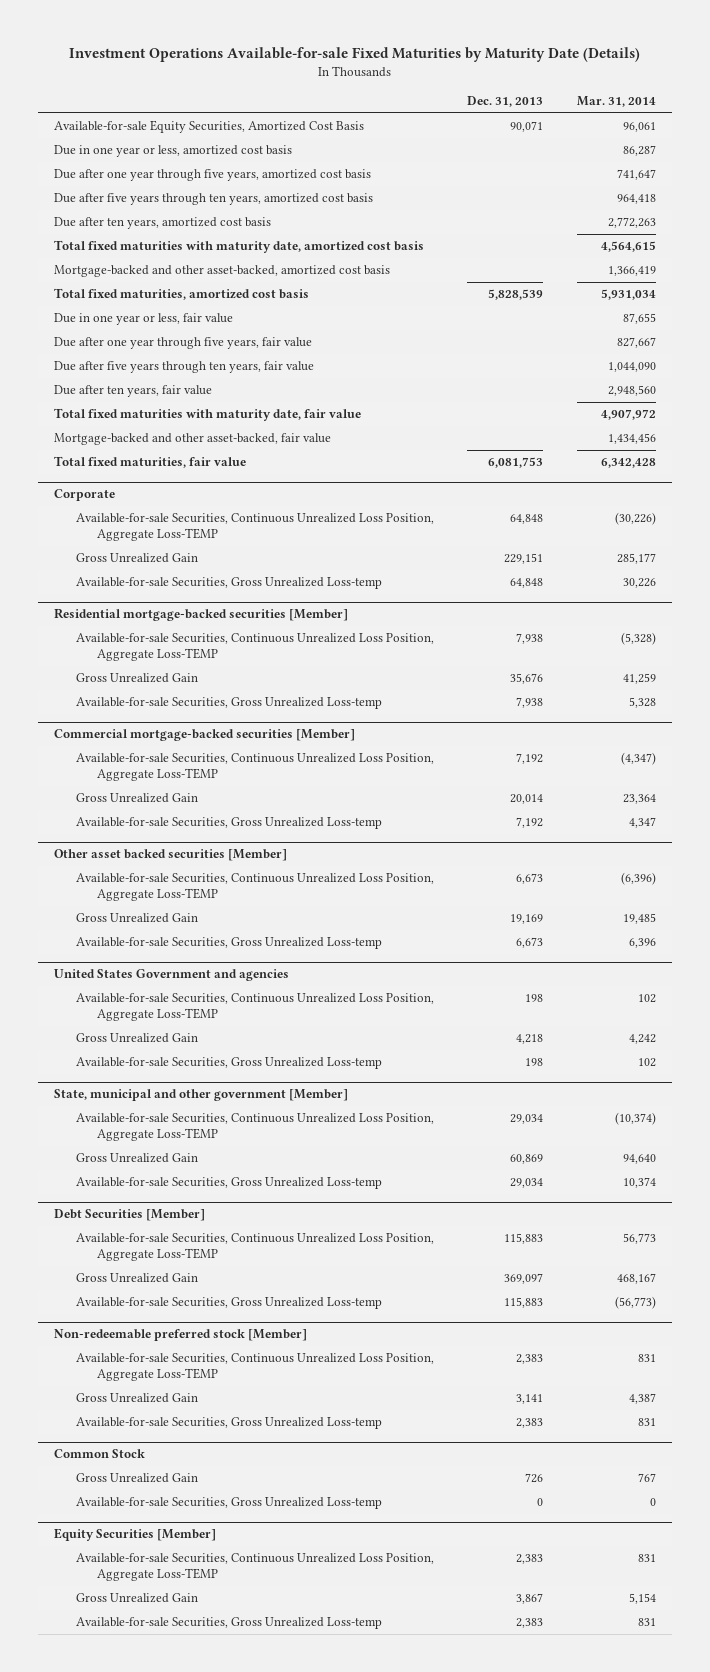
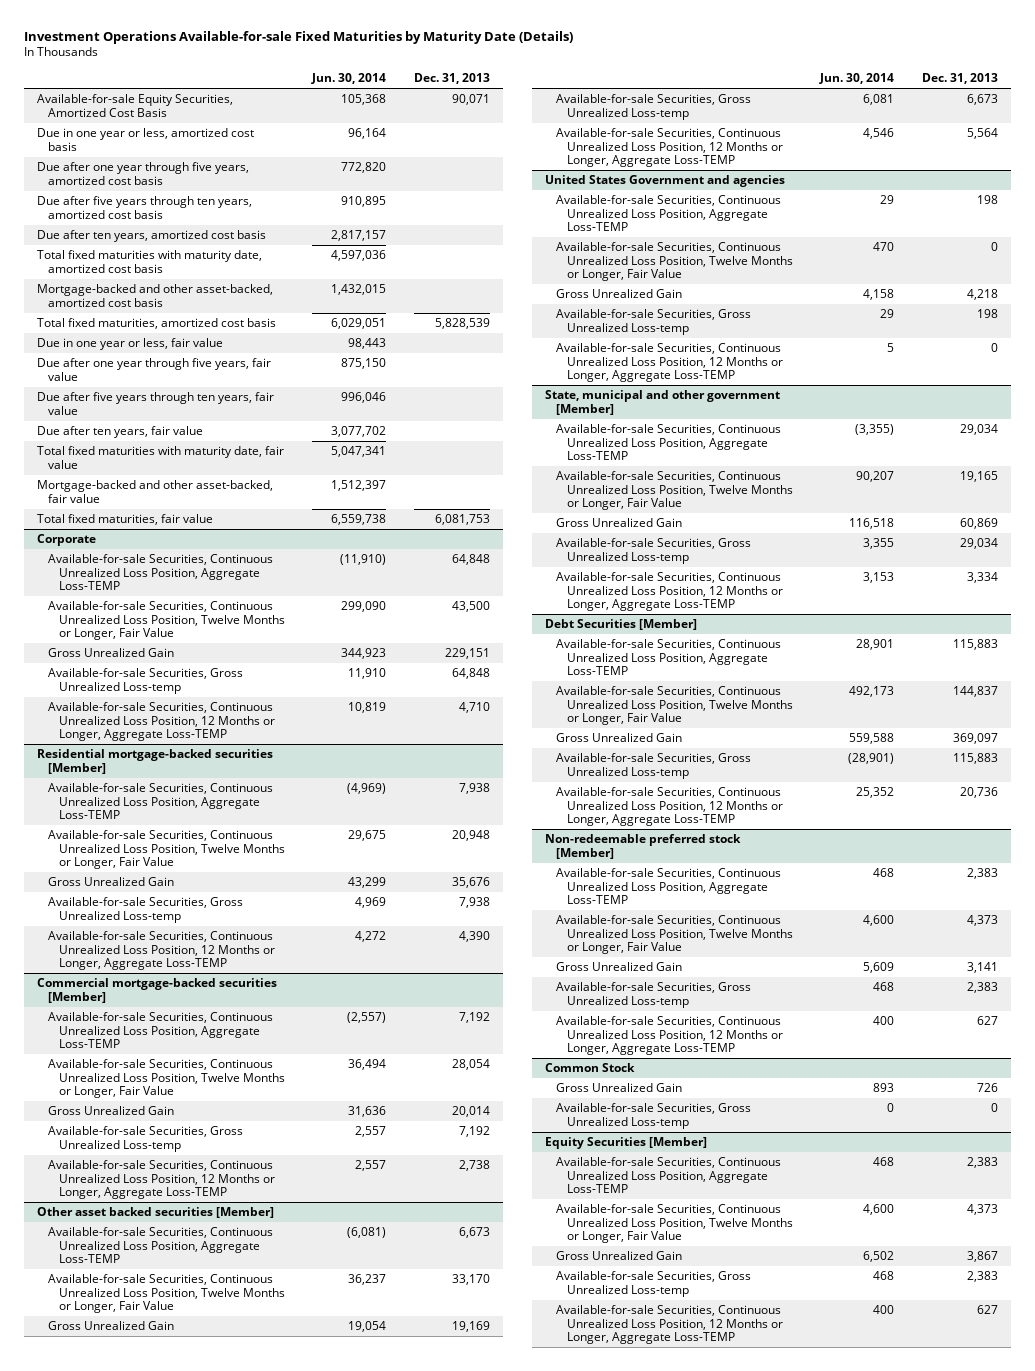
[576,96,656,108] Mar. 31, 2014 -> none
none -> [311,72,387,84] Jun. 30, 2014
none -> [48,601,285,641] Available-for-sale Securities, Continuous Unrealized Loss Position, Twelve Months or Longer, Fair Value
none -> [48,702,275,742] Available-for-sale Securities, Continuous Unrealized Loss Position, 12 Months or Longer, Aggregate Loss-TEMP
none -> [48,830,285,870] Available-for-sale Securities, Continuous Unrealized Loss Position, Twelve Months or Longer, Fair Value
none -> [48,931,275,971] Available-for-sale Securities, Continuous Unrealized Loss Position, 12 Months or Longer, Aggregate Loss-TEMP
none -> [48,1059,285,1099] Available-for-sale Securities, Continuous Unrealized Loss Position, Twelve Months or Longer, Fair Value
none -> [48,1160,275,1200] Available-for-sale Securities, Continuous Unrealized Loss Position, 12 Months or Longer, Aggregate Loss-TEMP
none -> [48,1274,285,1314] Available-for-sale Securities, Continuous Unrealized Loss Position, Twelve Months or Longer, Fair Value
none -> [556,128,783,168] Available-for-sale Securities, Continuous Unrealized Loss Position, 12 Months or Longer, Aggregate Loss-TEMP
none -> [556,242,793,282] Available-for-sale Securities, Continuous Unrealized Loss Position, Twelve Months or Longer, Fair Value
none -> [556,343,783,383] Available-for-sale Securities, Continuous Unrealized Loss Position, 12 Months or Longer, Aggregate Loss-TEMP
none -> [556,471,793,511] Available-for-sale Securities, Continuous Unrealized Loss Position, Twelve Months or Longer, Fair Value
none -> [556,572,783,612] Available-for-sale Securities, Continuous Unrealized Loss Position, 12 Months or Longer, Aggregate Loss-TEMP
none -> [556,686,793,726] Available-for-sale Securities, Continuous Unrealized Loss Position, Twelve Months or Longer, Fair Value
none -> [556,787,783,827] Available-for-sale Securities, Continuous Unrealized Loss Position, 12 Months or Longer, Aggregate Loss-TEMP
none -> [556,915,793,955] Available-for-sale Securities, Continuous Unrealized Loss Position, Twelve Months or Longer, Fair Value
none -> [556,1016,783,1056] Available-for-sale Securities, Continuous Unrealized Loss Position, 12 Months or Longer, Aggregate Loss-TEMP
none -> [556,1204,793,1244] Available-for-sale Securities, Continuous Unrealized Loss Position, Twelve Months or Longer, Fair Value
none -> [556,1305,783,1345] Available-for-sale Securities, Continuous Unrealized Loss Position, 12 Months or Longer, Aggregate Loss-TEMP

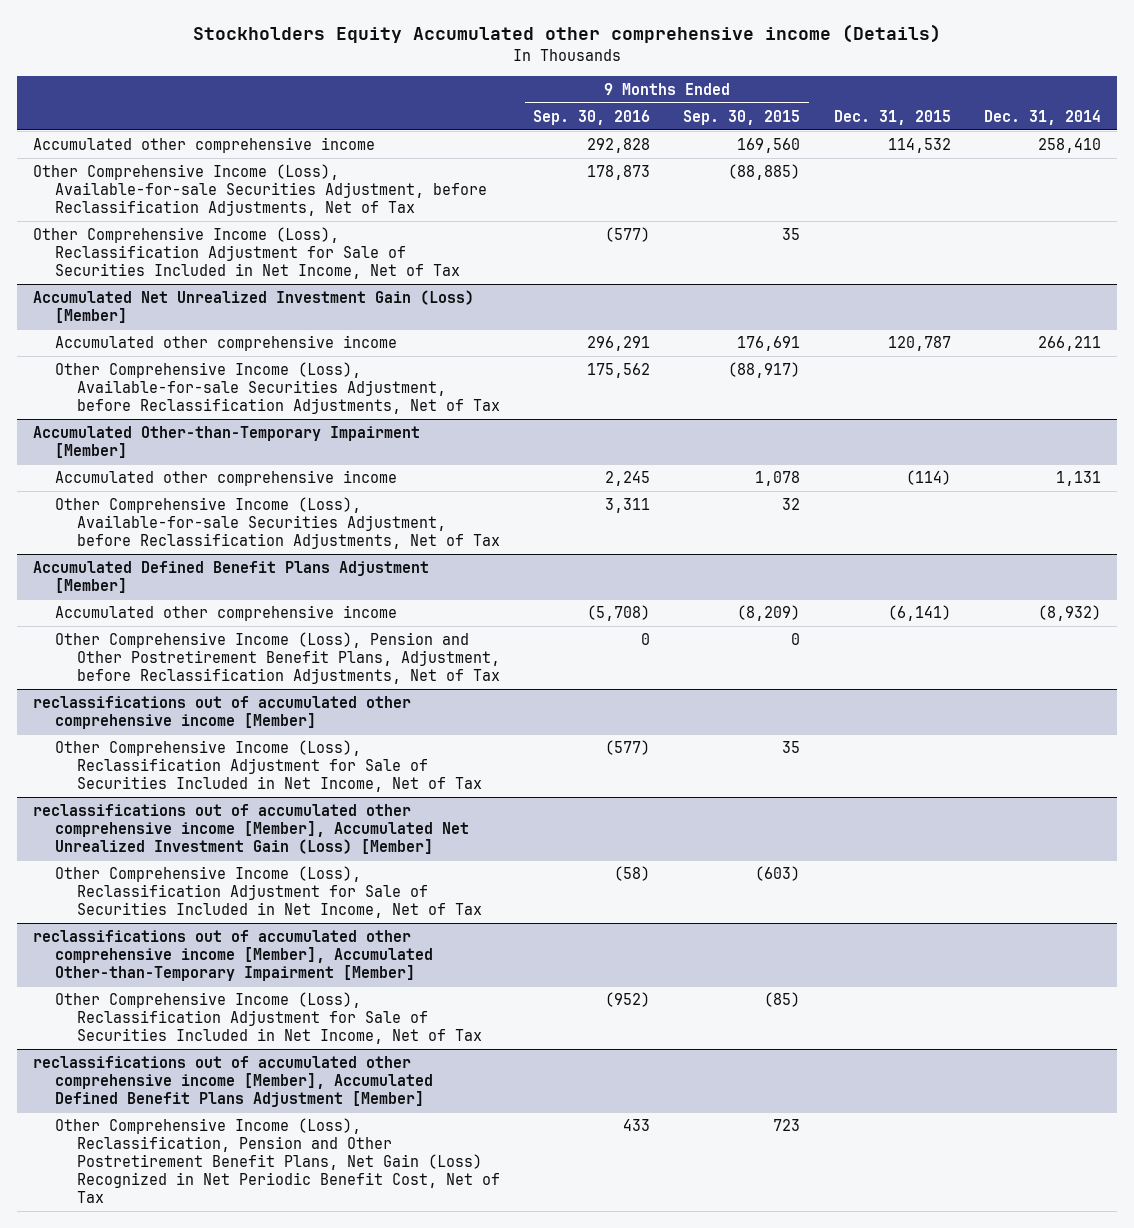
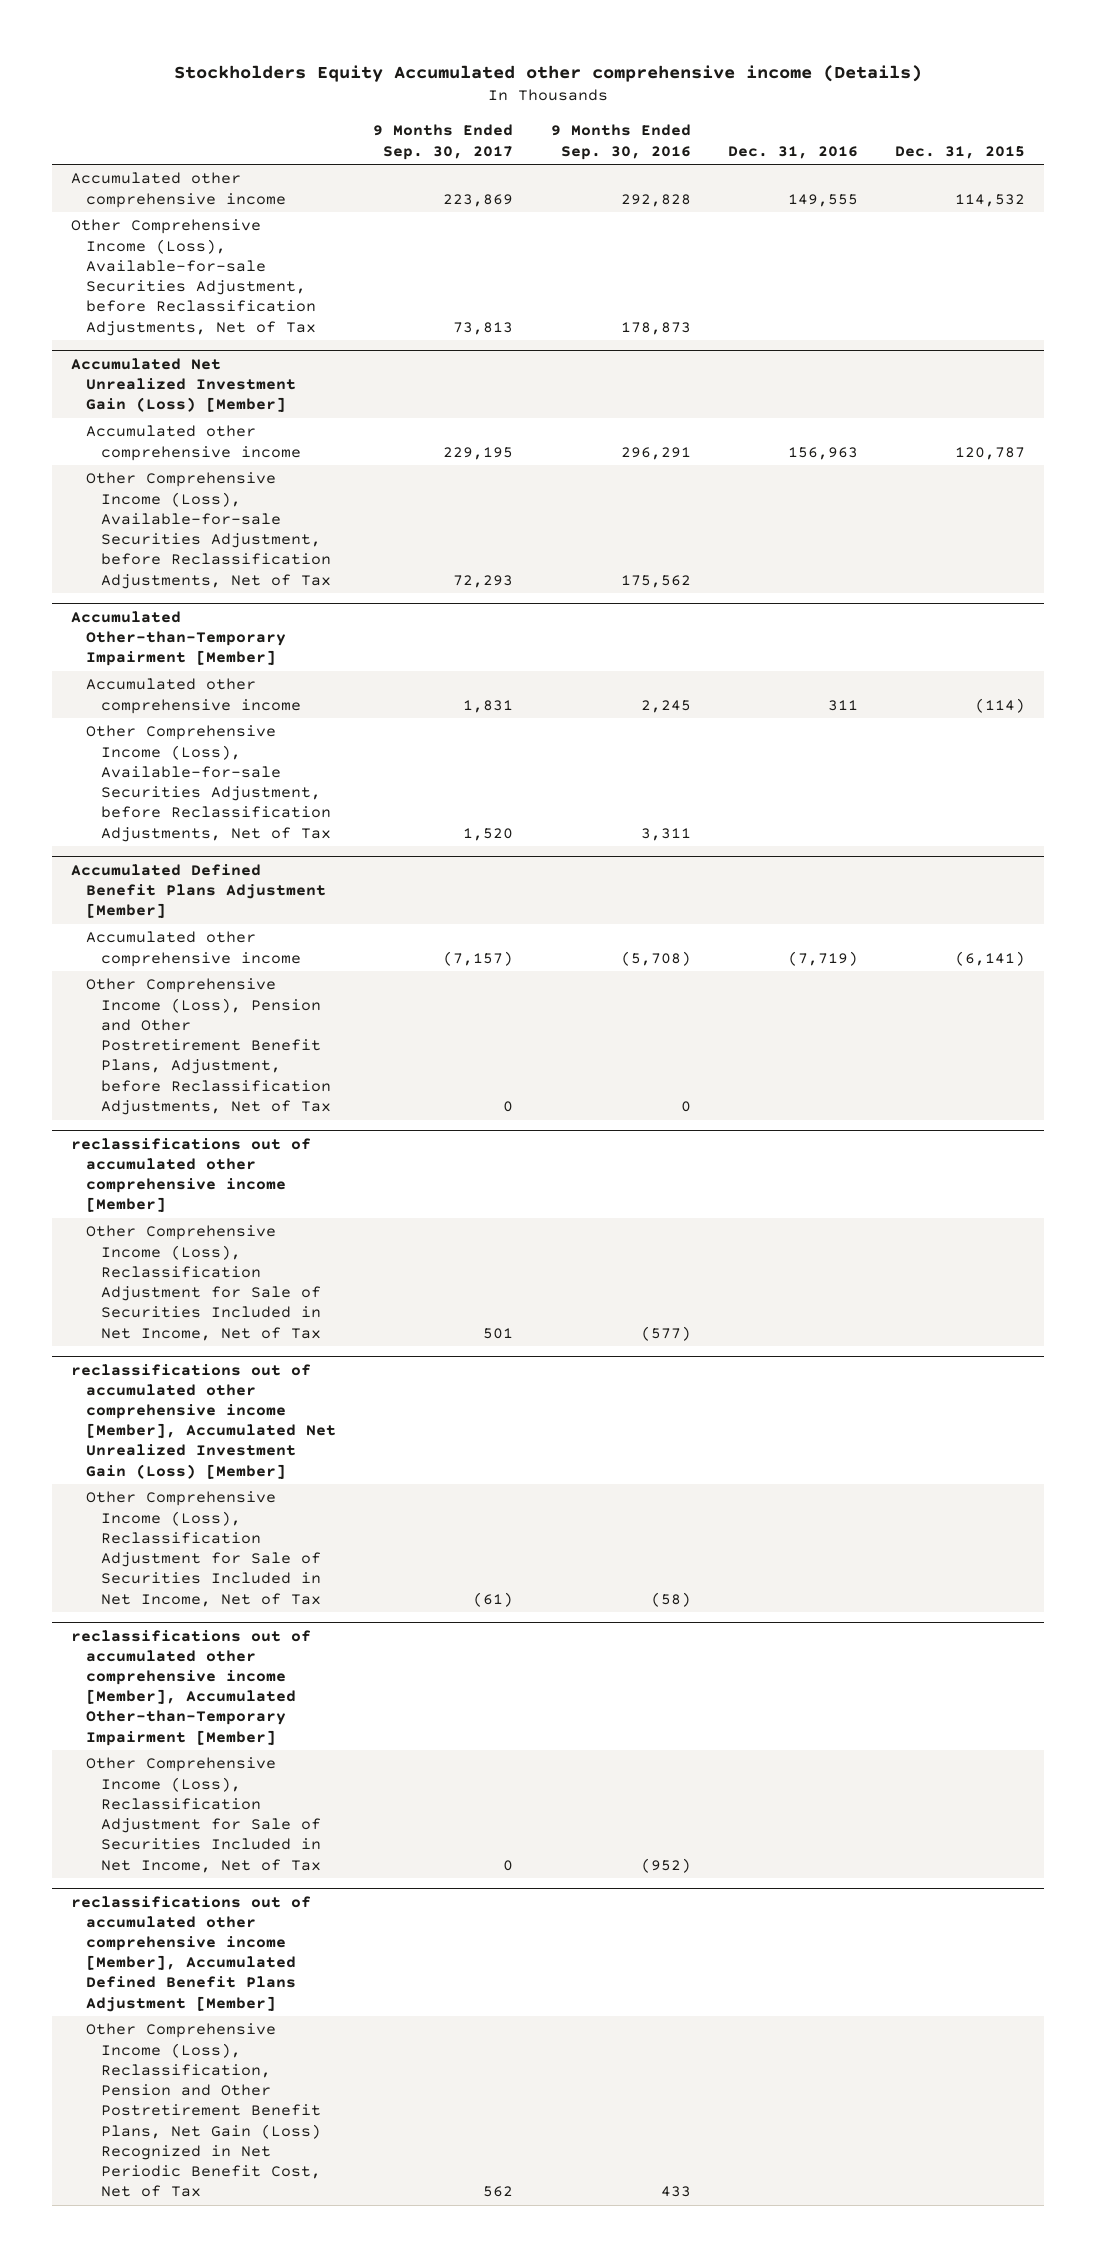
[683,109,801,125] Sep. 30, 2015 -> none
[983,109,1101,125] Dec. 31, 2014 -> none
none -> [373,124,514,160] 9 Months Ended Sep. 30, 2017
none -> [728,145,859,159] Dec. 31, 2016
[33,227,461,279] Other Comprehensive Income (Loss), Reclassification Adjustment for Sale of Securities Included in Net Income, Net of Tax -> none

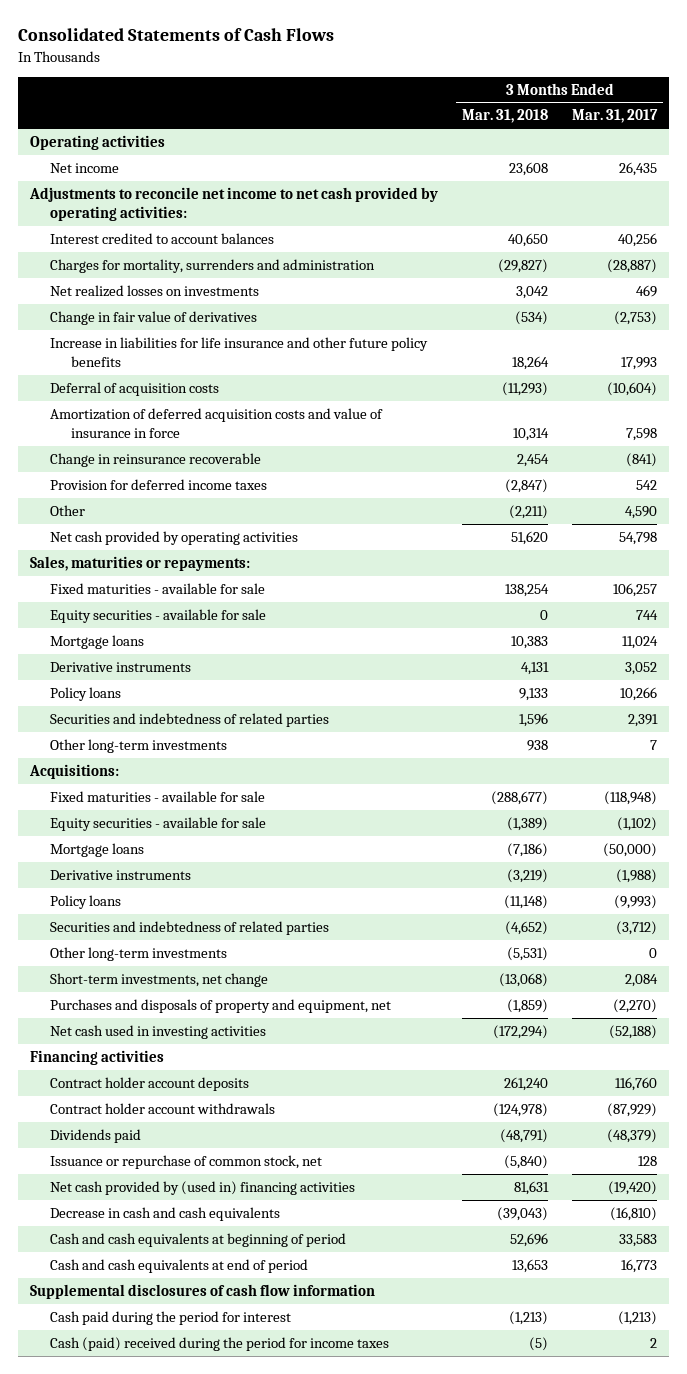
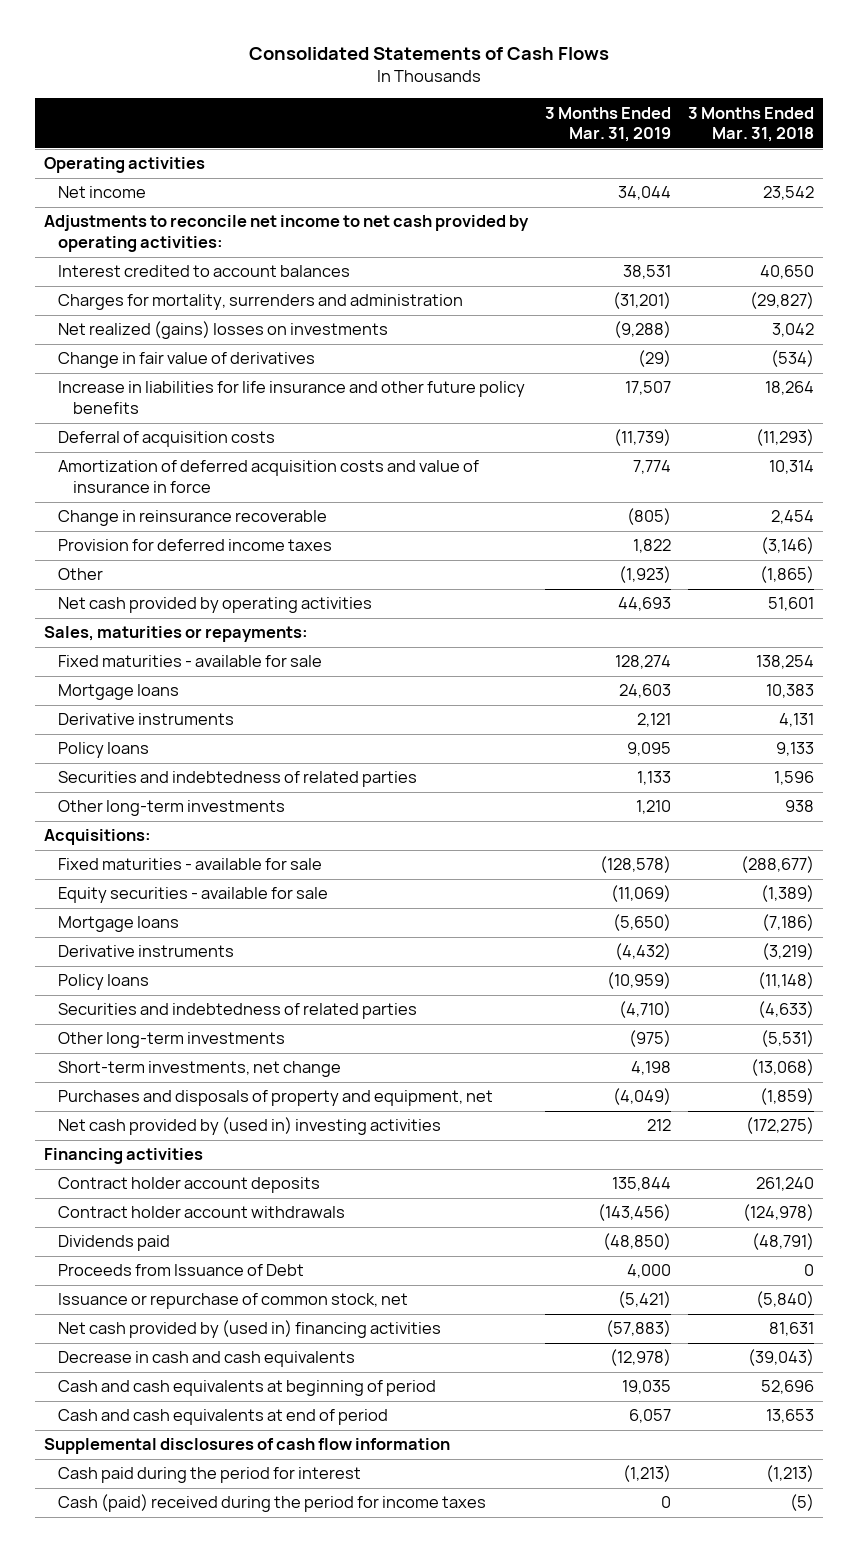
[572,109,659,124] Mar. 31, 2017 -> none
none -> [544,106,671,143] 3 Months Ended Mar. 31, 2019
[509,161,549,176] 23,608 -> [763,186,815,201] 23,542
[50,284,260,297] Net realized losses on investments -> [58,321,389,340] Net realized (gains) losses on investments
[505,478,549,493] (2,847) -> [761,537,815,555] (3,146)
[509,504,549,519] (2,211) -> [760,566,815,584] (1,865)
[511,530,549,545] 51,620 -> [768,597,815,612] 51,601
[50,608,267,623] Equity securities - available for sale -> none
[505,920,549,935] (4,652) -> [758,1001,815,1019] (4,633)
[50,1024,267,1039] Net cash used in investing activities -> [58,1117,442,1136] Net cash provided by (used in) investing activities
[493,1024,549,1039] (172,294) -> [746,1117,815,1135] (172,275)
none -> [58,1264,305,1277] Proceeds from Issuance of Debt

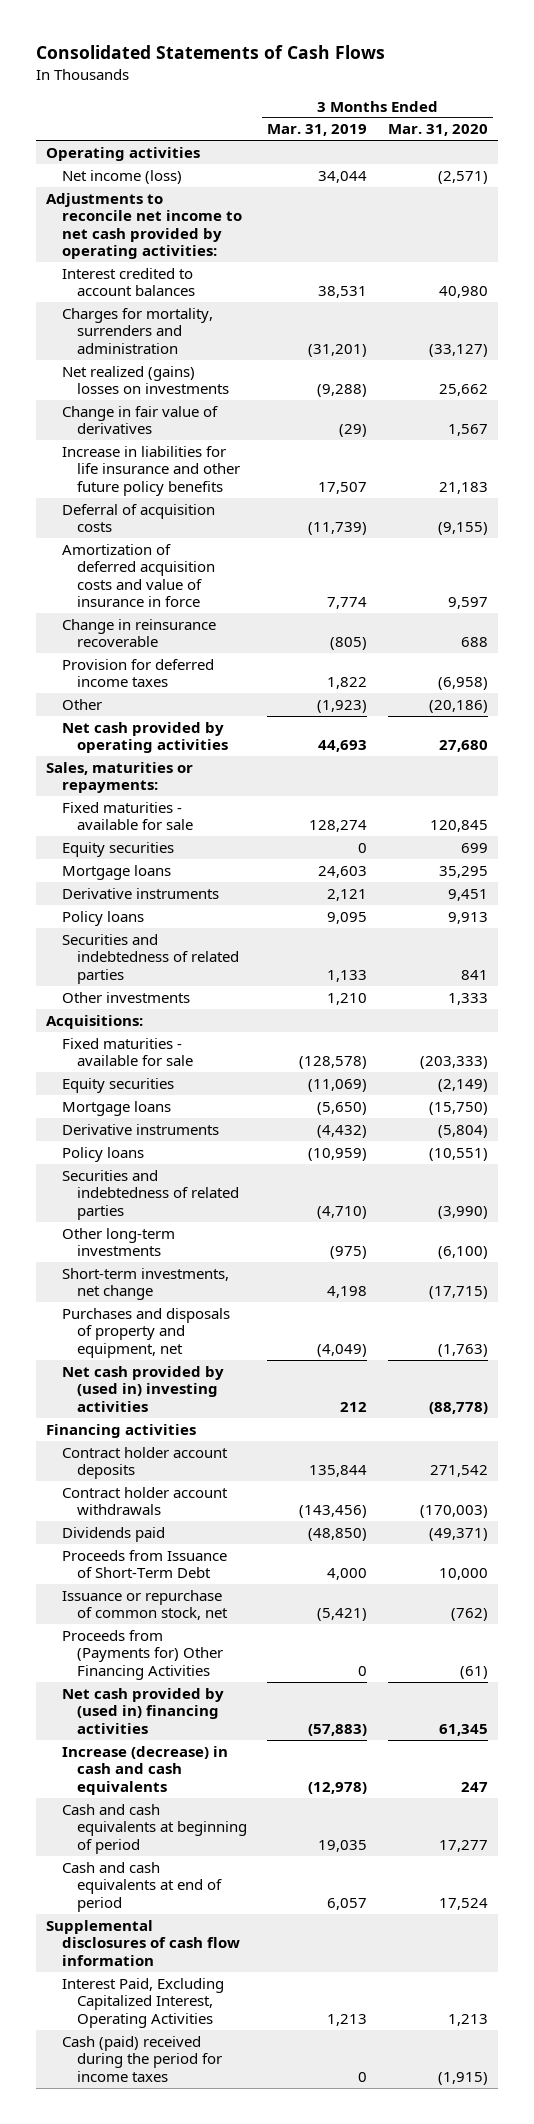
[688,106,815,143] 3 Months Ended Mar. 31, 2018 -> none
none -> [387,124,488,137] Mar. 31, 2020
[58,186,147,199] Net income -> [61,169,182,184] Net income (loss)
none -> [61,841,174,857] Equity securities
[58,800,286,817] Other long-term investments -> [61,991,190,1003] Other investments
[58,887,329,904] Equity securities - available for sale -> [61,1077,174,1093] Equity securities
[58,1264,305,1277] Proceeds from Issuance of Debt -> [61,1549,227,1579] Proceeds from Issuance of Short-Term Debt
none -> [61,1629,223,1680] Proceeds from (Payments for) Other Financing Activities
[58,1351,356,1368] Decrease in cash and cash equivalents -> [61,1745,228,1795] Increase (decrease) in cash and cash equivalents
[58,1467,362,1484] Cash paid during the period for interest -> none
none -> [61,1977,224,2028] Interest Paid, Excluding Capitalized Interest, Operating Activities

